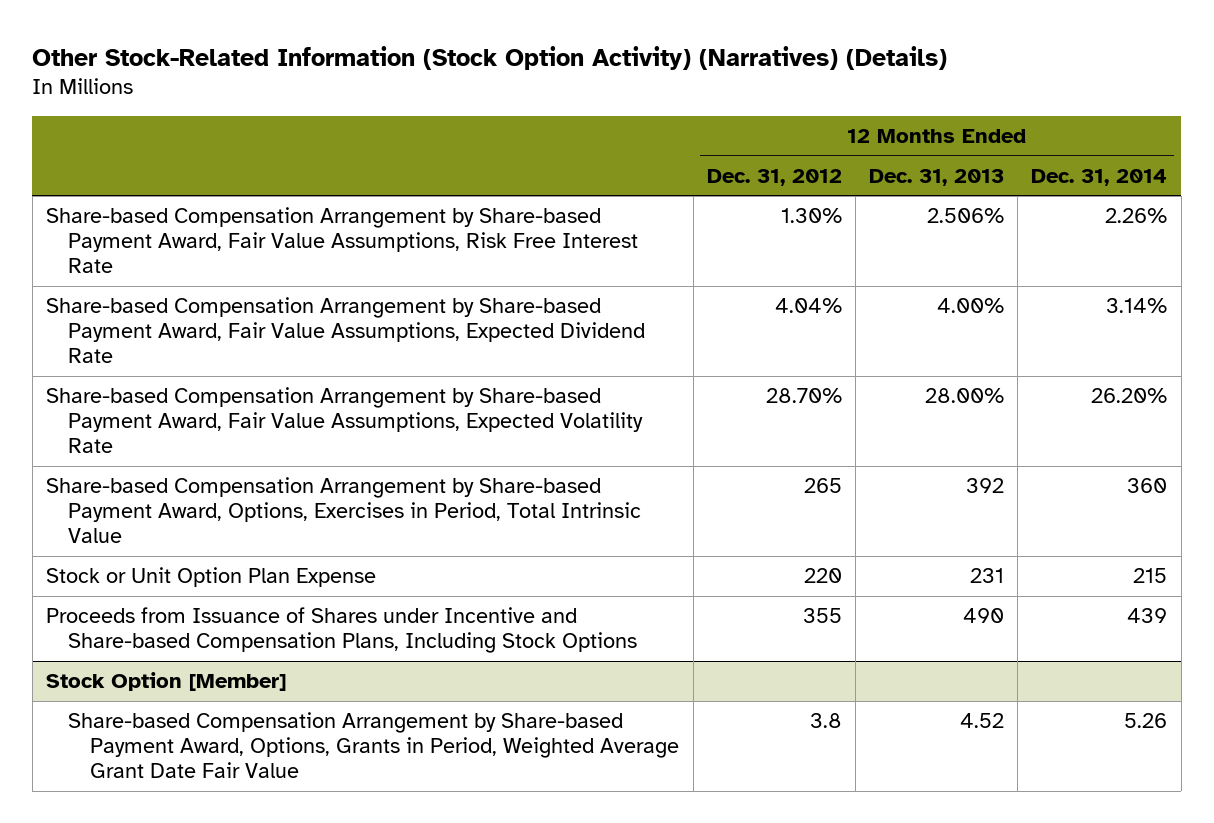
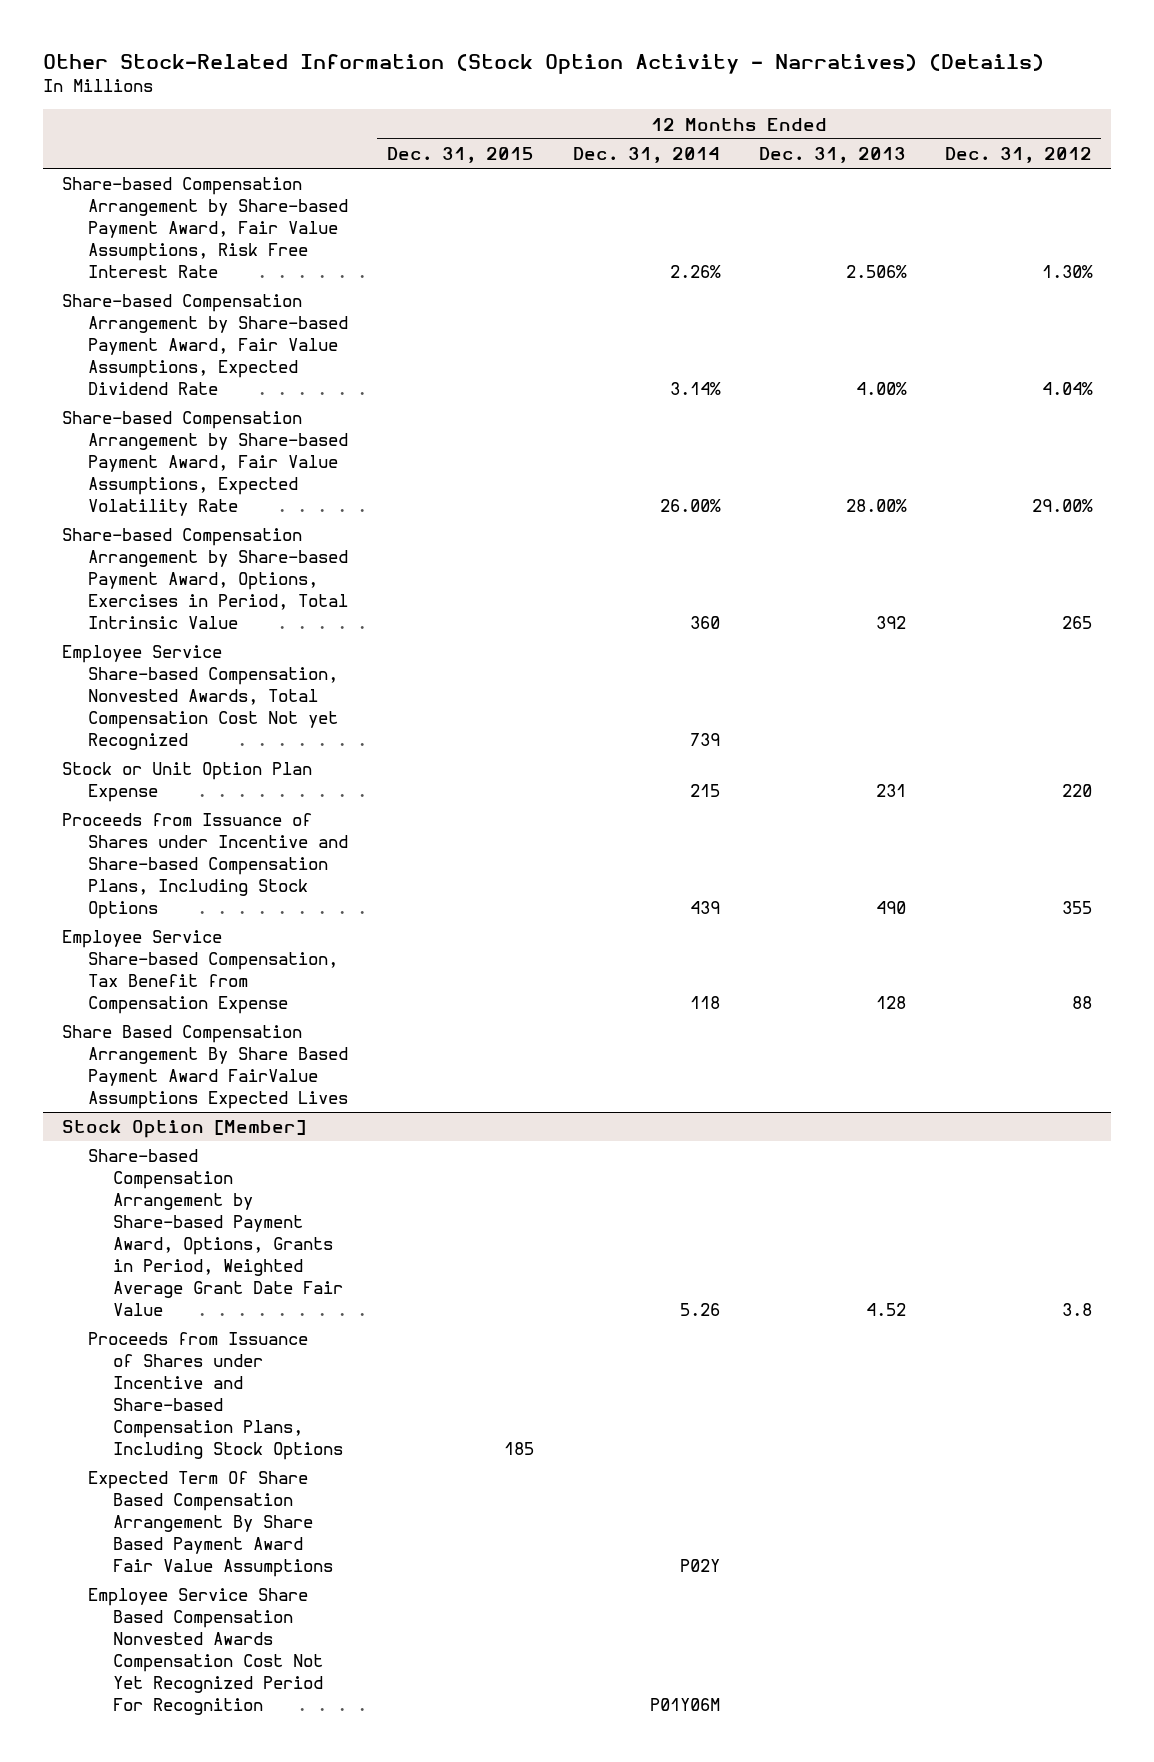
[32,45,948,70] Other Stock-Related Information (Stock Option Activity) (Narratives) (Details) -> [42,54,1044,75] Other Stock-Related Information (Stock Option Activity - Narratives) (Details)
none -> [386,146,534,163] Dec. 31, 2015
[765,388,842,404] 28.70% -> [1031,498,1093,512] 29.00%
[1091,388,1168,404] 26.20% -> [659,498,721,512] 26.00%
none -> [62,645,338,750] Employee Service Share-based Compensation, Nonvested Awards, Total Compensation Cost Not yet Recognized
none -> [62,930,338,1015] Employee Service Share-based Compensation, Tax Benefit from Compensation Expense
none -> [62,1025,348,1110] Share Based Compensation Arrangement By Share Based Payment Award FairValue Assumptions Expected Lives
none -> [87,1332,344,1460] Proceeds from Issuance of Shares under Incentive and Share-based Compensation Plans, Including Stock Options
none -> [87,1471,334,1577] Expected Term Of Share Based Compensation Arrangement By Share Based Payment Award Fair Value Assumptions
none -> [87,1588,324,1715] Employee Service Share Based Compensation Nonvested Awards Compensation Cost Not Yet Recognized Period For Recognition

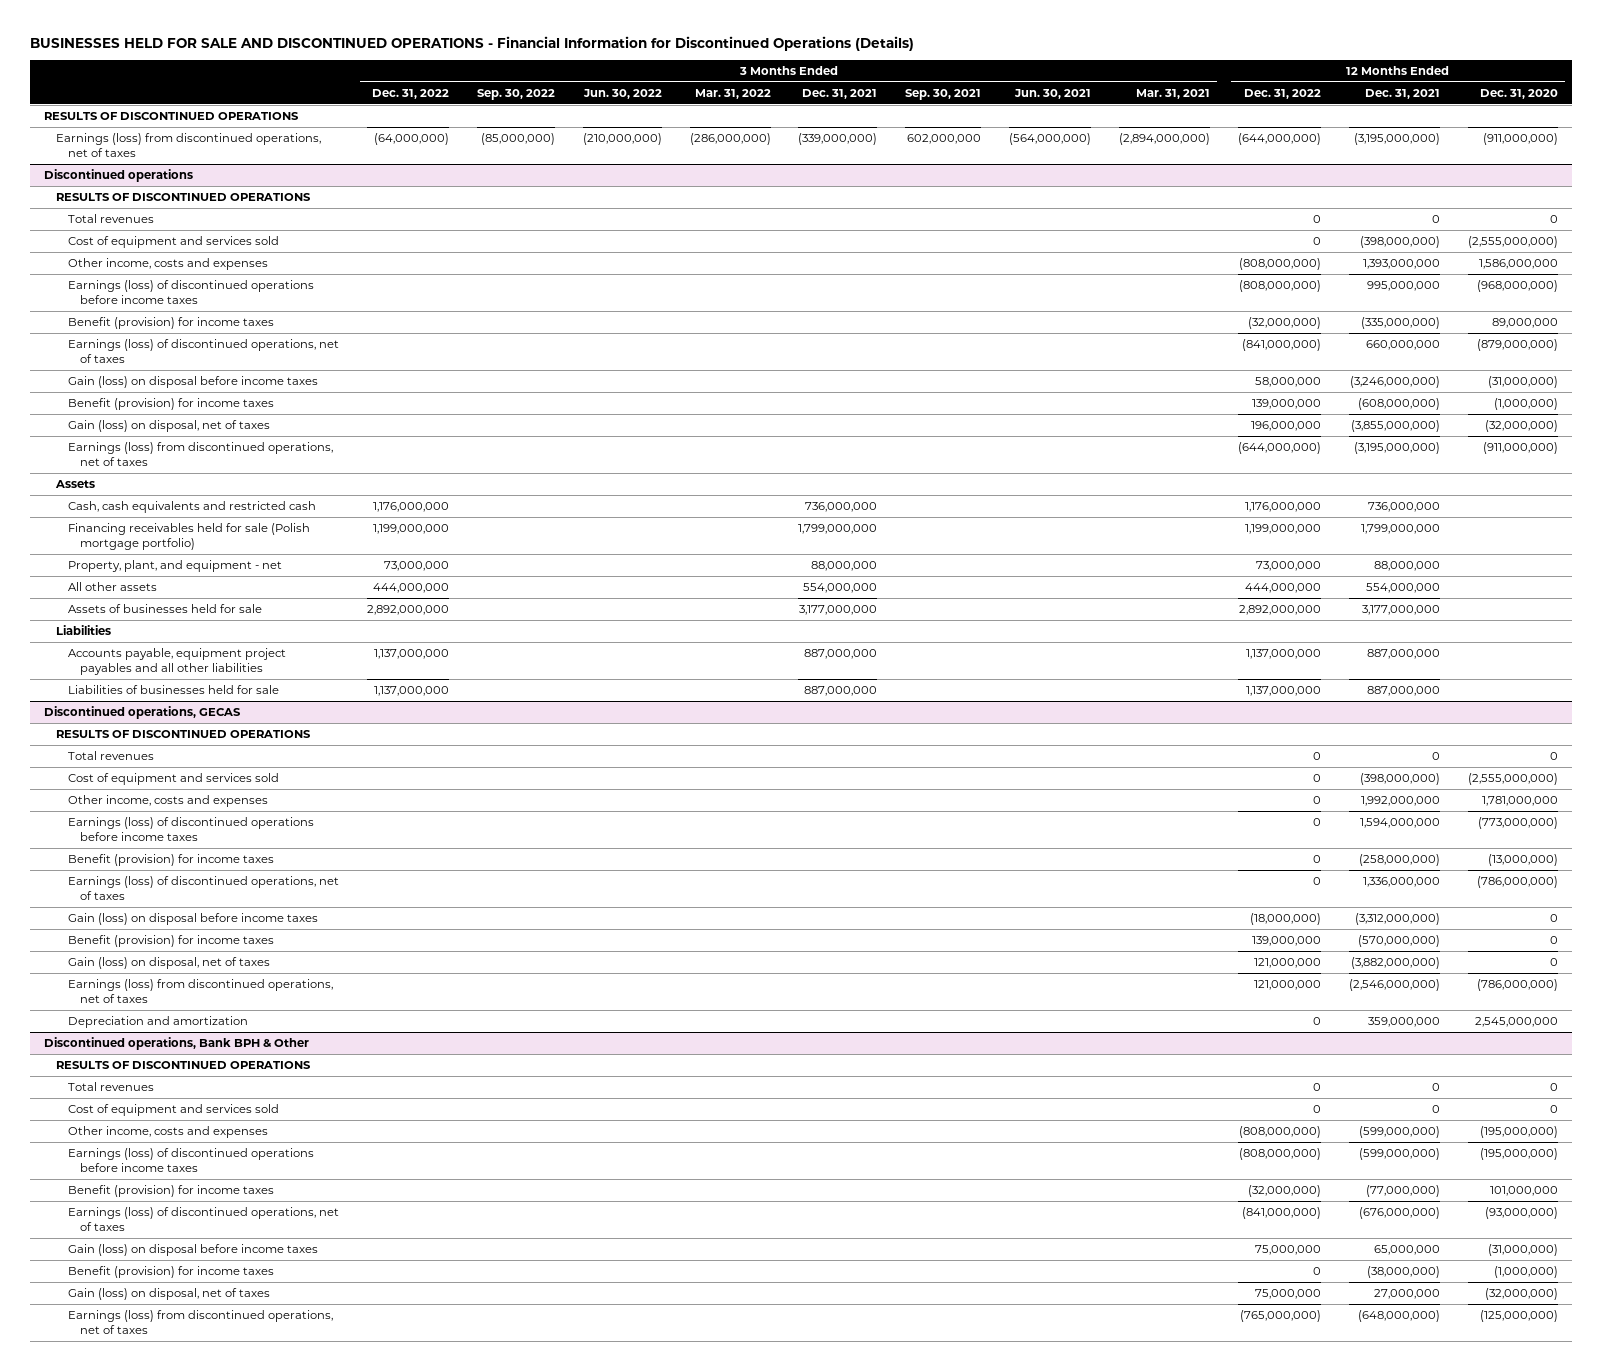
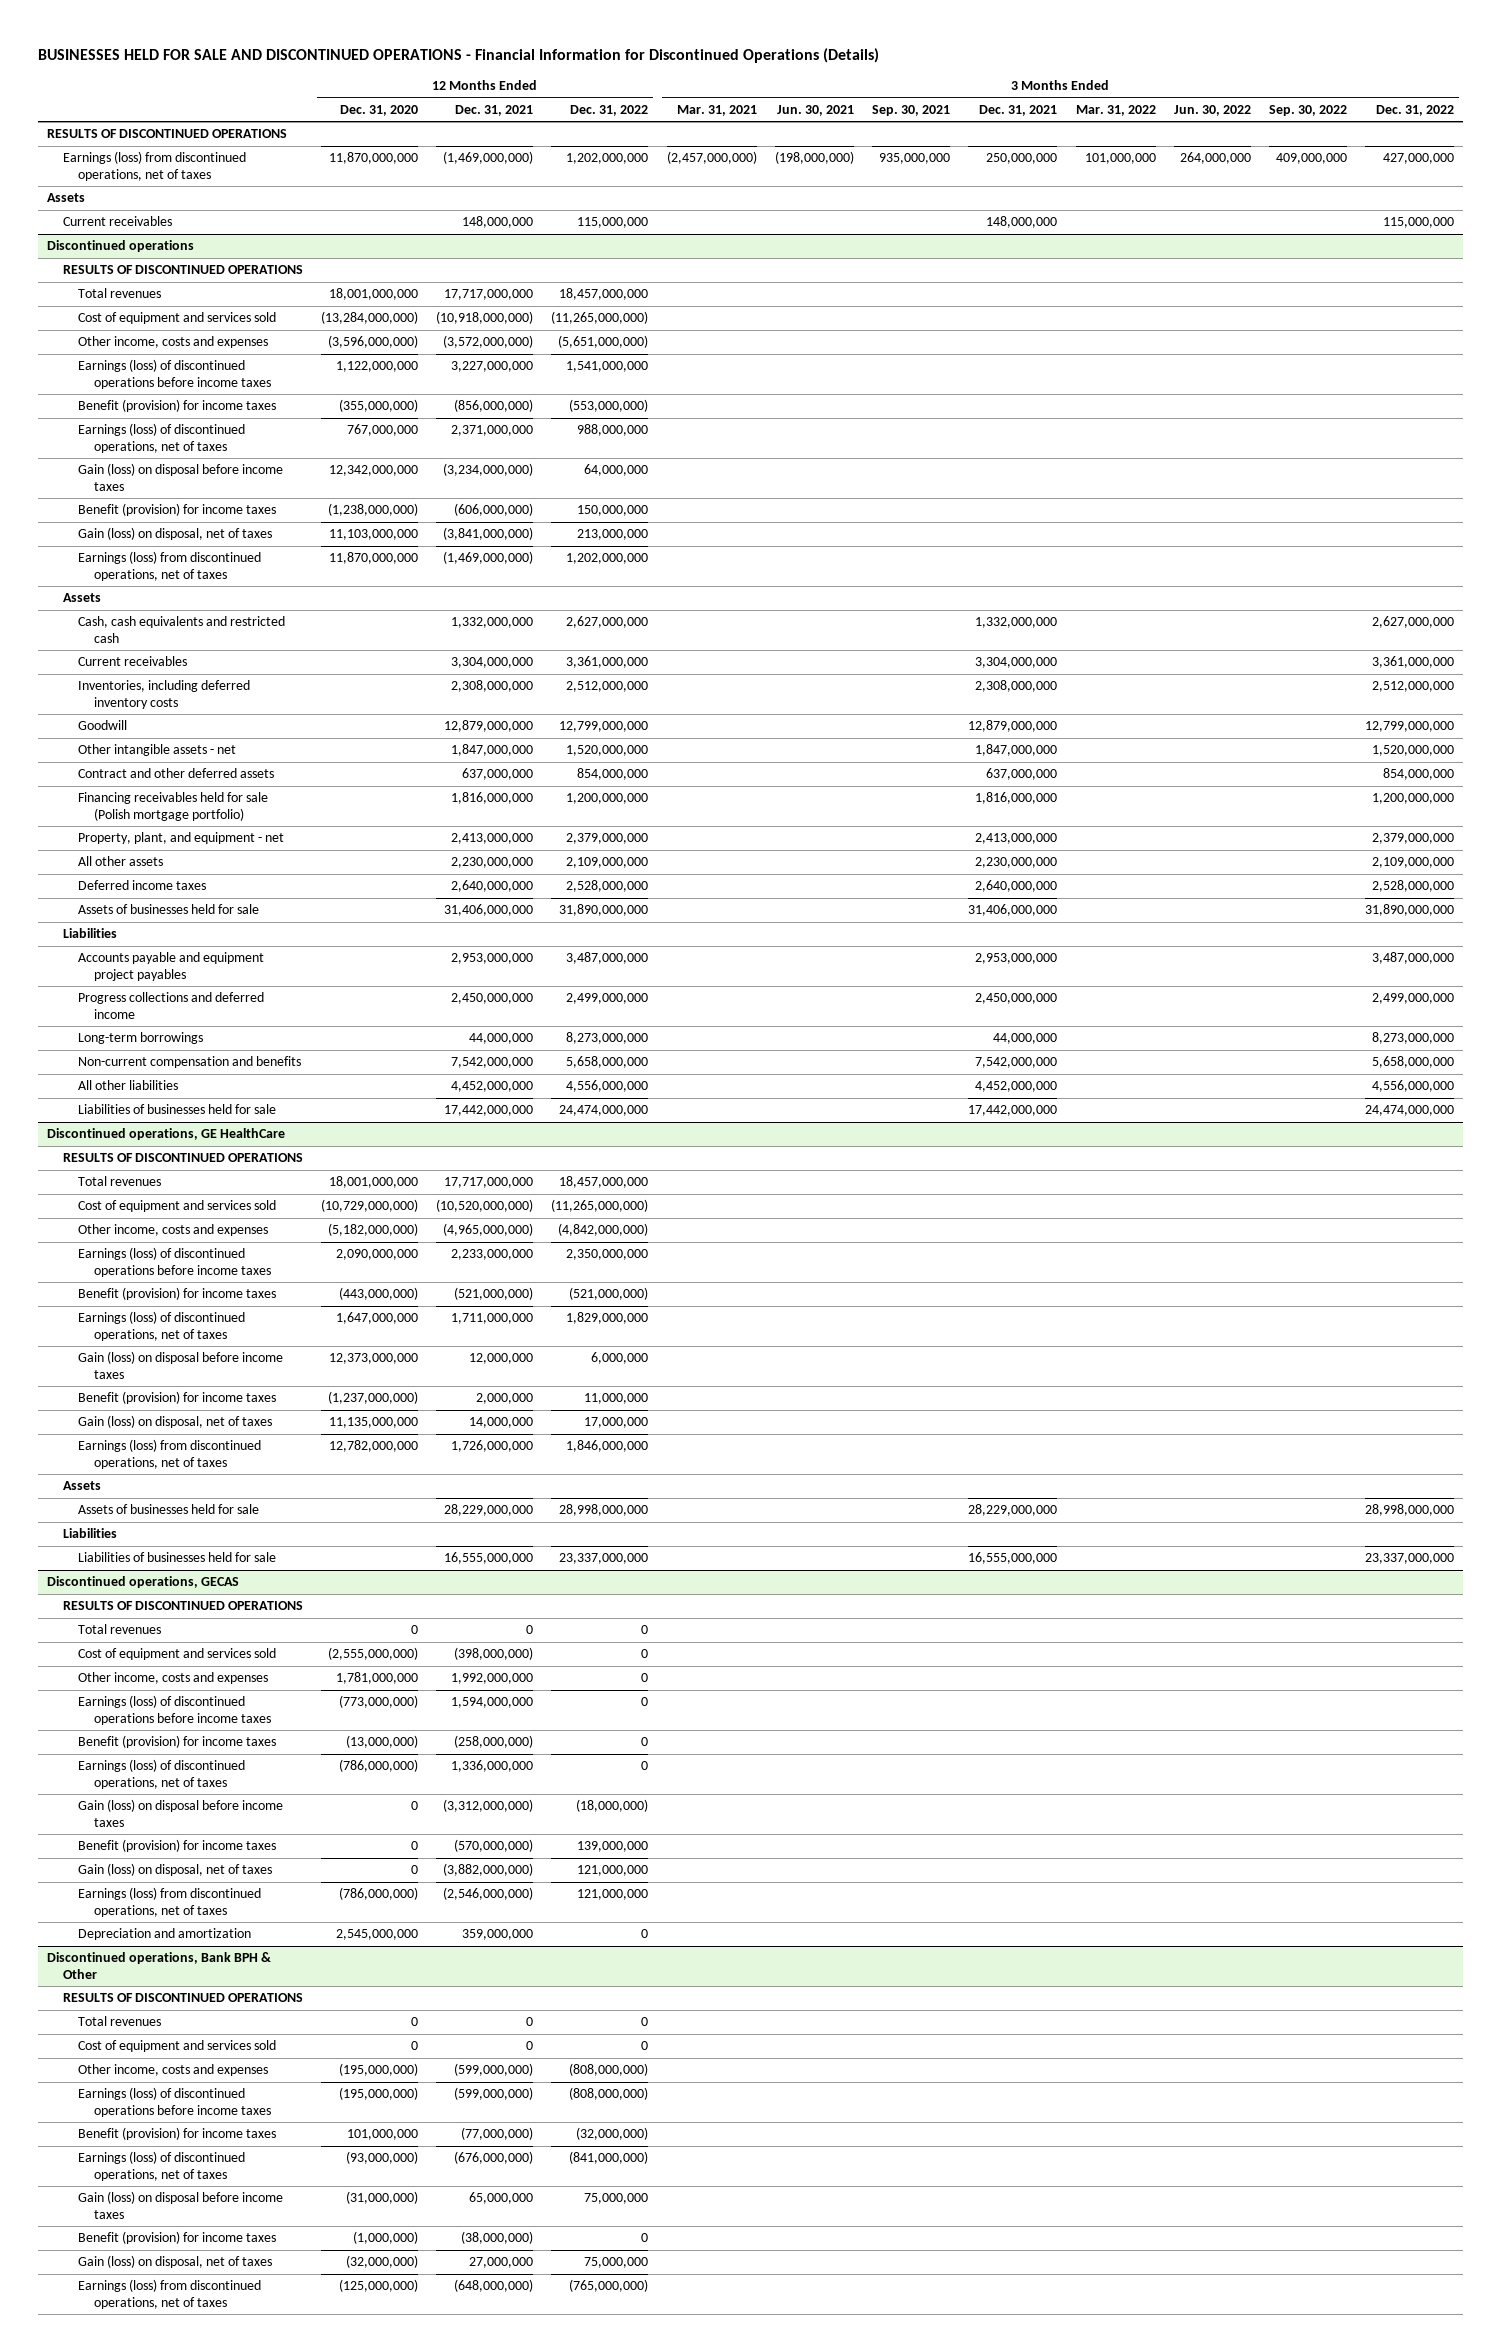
[373,132,449,145] (64,000,000) -> [1383,153,1455,165] 427,000,000
[480,132,555,145] (85,000,000) -> [1275,153,1347,165] 409,000,000
[582,132,662,145] (210,000,000) -> [1179,152,1251,165] 264,000,000
[689,132,771,145] (286,000,000) -> [1084,153,1156,165] 101,000,000
[798,132,878,145] (339,000,000) -> [986,153,1058,165] 250,000,000
[907,133,982,144] 602,000,000 -> [879,153,951,165] 935,000,000
[1009,132,1092,145] (564,000,000) -> [774,151,854,165] (198,000,000)
[1119,132,1211,145] (2,894,000,000) -> [666,151,757,165] (2,457,000,000)
[1237,132,1321,145] (644,000,000) -> [566,153,649,165] 1,202,000,000
[1353,132,1440,145] (3,195,000,000) -> [443,151,534,165] (1,469,000,000)
[1482,132,1558,145] (911,000,000) -> [329,152,419,165] 11,870,000,000
none -> [47,193,86,203] Assets
none -> [62,216,172,227] Current receivables
[1312,214,1321,223] 0 -> [559,288,649,301] 18,457,000,000
[1431,214,1440,223] 0 -> [444,289,534,301] 17,717,000,000
[1549,214,1558,223] 0 -> [329,288,419,301] 18,001,000,000
[1312,236,1321,245] 0 -> [551,311,649,325] (11,265,000,000)
[1359,235,1440,248] (398,000,000) -> [436,311,534,325] (10,918,000,000)
[1467,235,1558,248] (2,555,000,000) -> [321,311,419,325] (13,284,000,000)
[1238,257,1321,270] (808,000,000) -> [558,335,649,349] (5,651,000,000)
[1362,258,1440,269] 1,393,000,000 -> [443,335,534,349] (3,572,000,000)
[1478,258,1558,269] 1,586,000,000 -> [328,335,419,349] (3,596,000,000)
[1238,279,1321,292] (808,000,000) -> [566,361,649,373] 1,541,000,000
[1366,280,1440,291] 995,000,000 -> [451,361,534,373] 3,227,000,000
[1476,279,1558,292] (968,000,000) -> [336,361,419,373] 1,122,000,000
[1247,316,1321,329] (32,000,000) -> [569,399,649,413] (553,000,000)
[1360,316,1440,329] (335,000,000) -> [454,399,534,413] (856,000,000)
[1491,317,1558,328] 89,000,000 -> [339,399,419,413] (355,000,000)
[1241,338,1321,351] (841,000,000) -> [577,424,649,437] 988,000,000
[1365,339,1440,350] 660,000,000 -> [451,425,534,437] 2,371,000,000
[1476,338,1558,351] (879,000,000) -> [347,424,419,437] 767,000,000
[1254,376,1321,387] 58,000,000 -> [584,464,649,477] 64,000,000
[1349,375,1440,388] (3,246,000,000) -> [443,463,534,477] (3,234,000,000)
[1487,375,1558,388] (31,000,000) -> [329,465,419,477] 12,342,000,000
[1251,398,1321,409] 139,000,000 -> [577,505,649,517] 150,000,000
[1357,397,1440,410] (608,000,000) -> [454,503,534,517] (606,000,000)
[1493,397,1558,410] (1,000,000) -> [328,503,419,517] (1,238,000,000)
[1250,420,1321,431] 196,000,000 -> [577,529,649,541] 213,000,000
[1350,419,1440,432] (3,855,000,000) -> [443,527,534,541] (3,841,000,000)
[1484,419,1558,432] (32,000,000) -> [329,529,419,541] 11,103,000,000
[1237,441,1321,454] (644,000,000) -> [566,553,649,565] 1,202,000,000
[1353,441,1440,454] (3,195,000,000) -> [443,551,534,565] (1,469,000,000)
[1482,441,1558,454] (911,000,000) -> [329,552,419,565] 11,870,000,000
[372,501,449,512] 1,176,000,000 -> [1372,616,1455,629] 2,627,000,000
[805,501,878,512] 736,000,000 -> [975,617,1058,629] 1,332,000,000
[1244,501,1321,512] 1,176,000,000 -> [566,616,649,629] 2,627,000,000
[1367,501,1440,512] 736,000,000 -> [451,617,534,629] 1,332,000,000
none -> [78,656,188,667] Current receivables
none -> [78,680,251,710] Inventories, including deferred inventory costs
none -> [78,720,128,731] Goodwill
none -> [78,744,237,757] Other intangible assets - net
none -> [78,768,275,779] Contract and other deferred assets
[372,523,449,534] 1,199,000,000 -> [1372,793,1455,805] 1,200,000,000
[798,523,878,534] 1,799,000,000 -> [975,792,1058,805] 1,816,000,000
[1244,523,1321,534] 1,199,000,000 -> [566,793,649,805] 1,200,000,000
[1360,523,1440,534] 1,799,000,000 -> [451,792,534,805] 1,816,000,000
[383,560,449,571] 73,000,000 -> [1372,833,1455,845] 2,379,000,000
[811,560,878,571] 88,000,000 -> [975,833,1058,845] 2,413,000,000
[1255,560,1321,571] 73,000,000 -> [566,833,649,845] 2,379,000,000
[1373,560,1440,571] 88,000,000 -> [451,833,534,845] 2,413,000,000
[372,582,449,593] 444,000,000 -> [1372,857,1455,869] 2,109,000,000
[803,582,878,593] 554,000,000 -> [975,857,1058,869] 2,230,000,000
[1244,582,1321,593] 444,000,000 -> [566,857,649,869] 2,109,000,000
[1365,582,1440,593] 554,000,000 -> [451,857,534,869] 2,230,000,000
none -> [78,880,207,891] Deferred income taxes
[366,604,449,615] 2,892,000,000 -> [1365,904,1455,917] 31,890,000,000
[799,604,878,615] 3,177,000,000 -> [968,904,1058,917] 31,406,000,000
[1238,604,1321,615] 2,892,000,000 -> [559,904,649,917] 31,890,000,000
[1361,604,1440,615] 3,177,000,000 -> [444,904,534,917] 31,406,000,000
none -> [78,952,265,982] Accounts payable and equipment project payables
none -> [78,992,265,1020] Progress collections and deferred income
none -> [78,1032,204,1045] Long-term borrowings
none -> [78,1056,302,1069] Non-current compensation and benefits
[68,647,287,675] Accounts payable, equipment project payables and all other liabilities -> [78,1080,179,1091] All other liabilities
[373,648,449,659] 1,137,000,000 -> [1372,1080,1455,1093] 4,556,000,000
[804,648,878,659] 887,000,000 -> [975,1081,1058,1093] 4,452,000,000
[1245,648,1321,659] 1,137,000,000 -> [566,1080,649,1093] 4,556,000,000
[1366,648,1440,659] 887,000,000 -> [451,1081,534,1093] 4,452,000,000
[373,685,449,696] 1,137,000,000 -> [1365,1105,1455,1117] 24,474,000,000
[804,685,878,696] 887,000,000 -> [968,1105,1058,1117] 17,442,000,000
[1245,685,1321,696] 1,137,000,000 -> [559,1105,649,1117] 24,474,000,000
[1366,685,1440,696] 887,000,000 -> [444,1105,534,1117] 17,442,000,000
none -> [47,1128,286,1141] Discontinued operations, GE HealthCare
none -> [62,1153,303,1163] RESULTS OF DISCONTINUED OPERATIONS
none -> [78,1176,162,1187] Total revenues
none -> [78,1200,277,1213] Cost of equipment and services sold
none -> [78,1224,269,1237] Other income, costs and expenses
none -> [78,1247,271,1278] Earnings (loss) of discontinued operations before income taxes
none -> [78,1287,277,1301] Benefit (provision) for income taxes
none -> [78,1311,246,1342] Earnings (loss) of discontinued operations, net of taxes
none -> [78,1351,284,1380] Gain (loss) on disposal before income taxes
none -> [78,1391,277,1405] Benefit (provision) for income taxes
none -> [78,1415,273,1429] Gain (loss) on disposal, net of taxes
none -> [78,1439,262,1470] Earnings (loss) from discontinued operations, net of taxes
none -> [62,1481,101,1491] Assets
none -> [78,1504,260,1515] Assets of businesses held for sale
none -> [62,1528,117,1539] Liabilities
none -> [78,1552,277,1563] Liabilities of businesses held for sale

